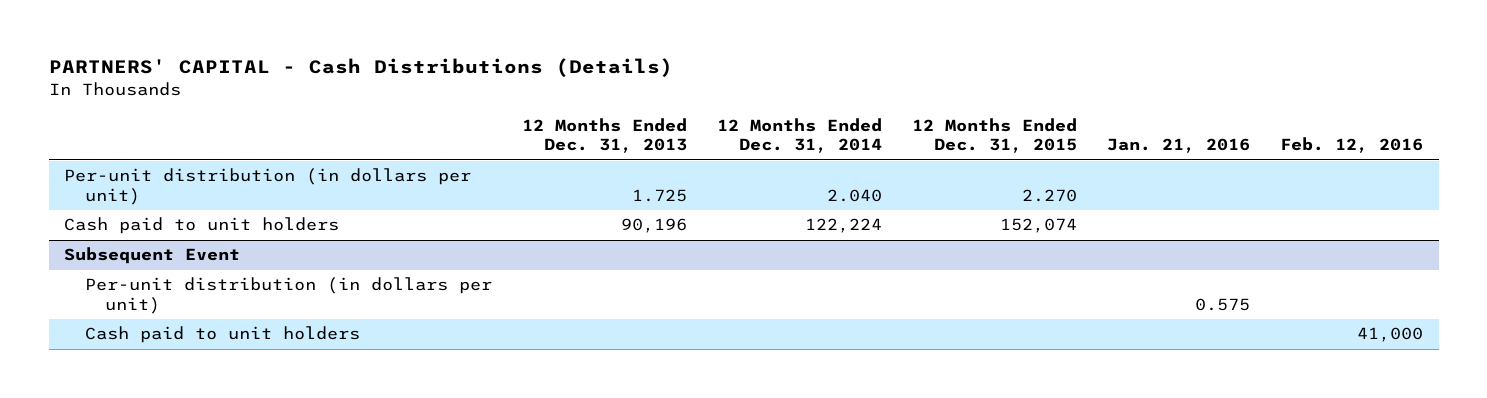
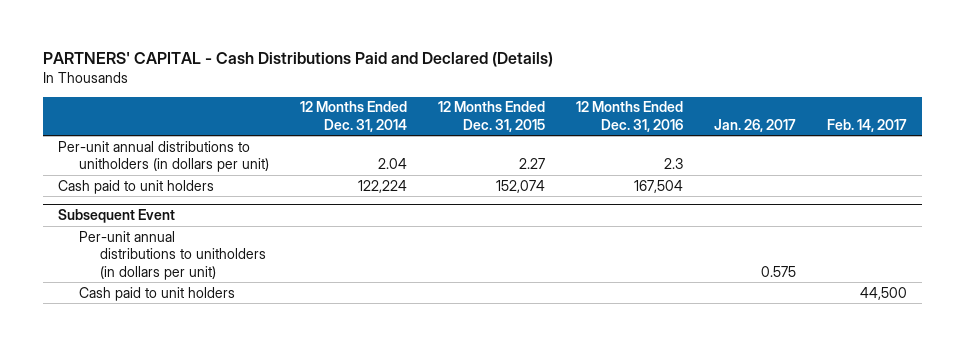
[48,58,673,78] PARTNERS' CAPITAL - Cash Distributions (Details) -> [42,52,553,68] PARTNERS' CAPITAL - Cash Distributions Paid and Declared (Details)
[521,117,687,154] 12 Months Ended Dec. 31, 2013 -> none
[1107,138,1251,154] Jan. 21, 2016 -> none
[1280,137,1424,154] Feb. 12, 2016 -> none
none -> [575,101,683,132] 12 Months Ended Dec. 31, 2016
none -> [713,118,796,132] Jan. 26, 2017
none -> [826,118,907,132] Feb. 14, 2017
[63,168,471,205] Per-unit distribution (in dollars per unit) -> [58,140,270,173] Per-unit annual distributions to unitholders (in dollars per unit)
[826,188,882,202] 2.040 -> [378,158,408,170] 2.04
[1022,188,1078,202] 2.270 -> [519,158,546,170] 2.27
[84,277,492,314] Per-unit distribution (in dollars per unit) -> [79,230,267,280] Per-unit annual distributions to unitholders (in dollars per unit)

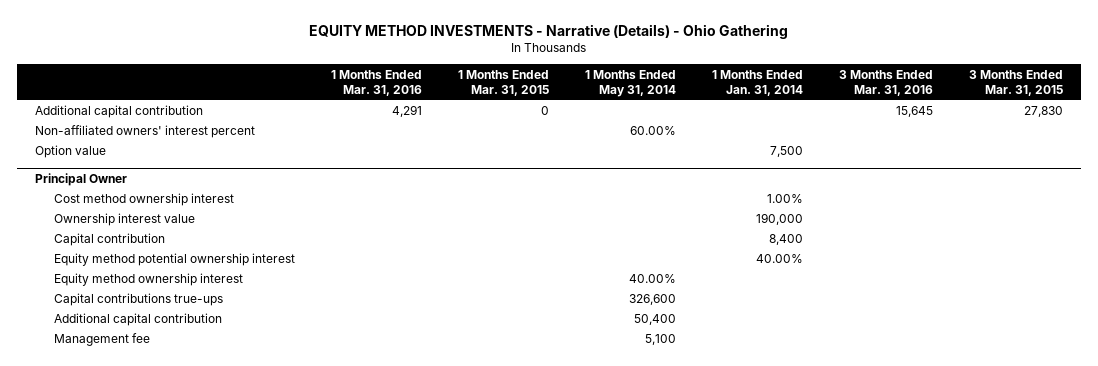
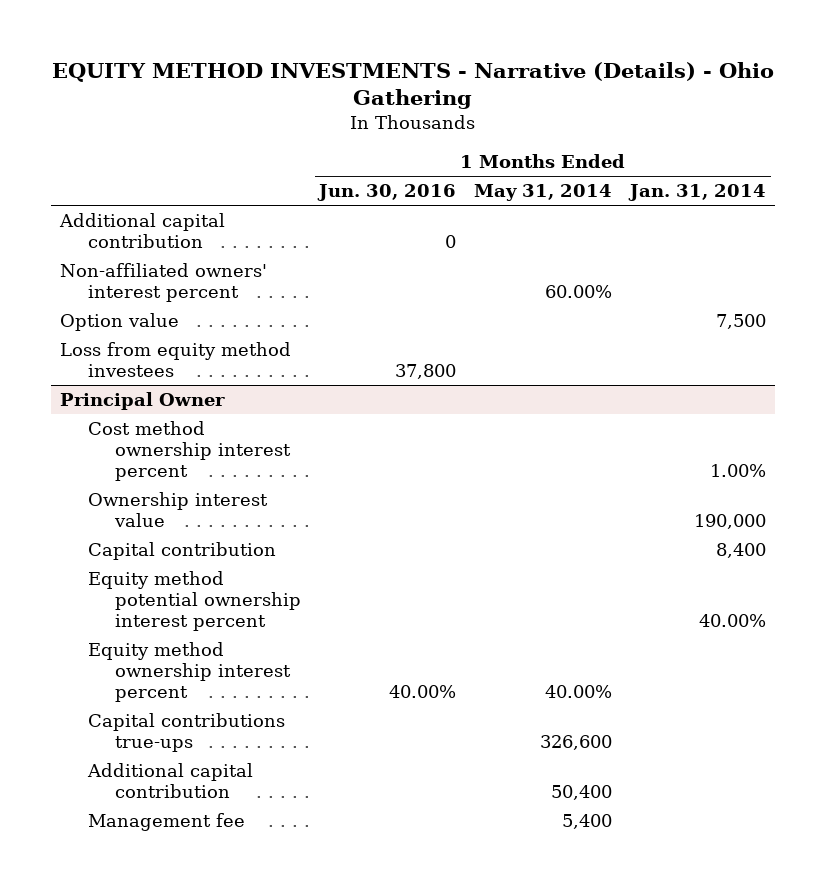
[330,69,422,96] 1 Months Ended Mar. 31, 2016 -> none
[457,69,549,96] 1 Months Ended Mar. 31, 2015 -> none
[838,69,933,96] 3 Months Ended Mar. 31, 2016 -> none
[968,69,1063,96] 3 Months Ended Mar. 31, 2015 -> none
none -> [317,184,457,202] Jun. 30, 2016
none -> [59,342,291,377] Loss from equity method investees
[53,193,234,207] Cost method ownership interest -> [87,421,292,481] Cost method ownership interest percent
[53,253,295,267] Equity method potential ownership interest -> [87,571,302,631] Equity method potential ownership interest percent
[53,273,243,287] Equity method ownership interest -> [87,642,292,702] Equity method ownership interest percent
[644,334,676,346] 5,100 -> [562,814,613,830] 5,400

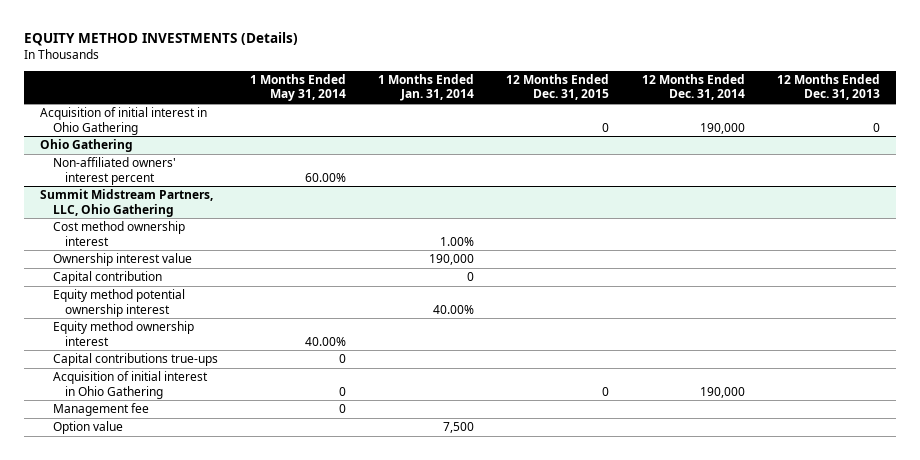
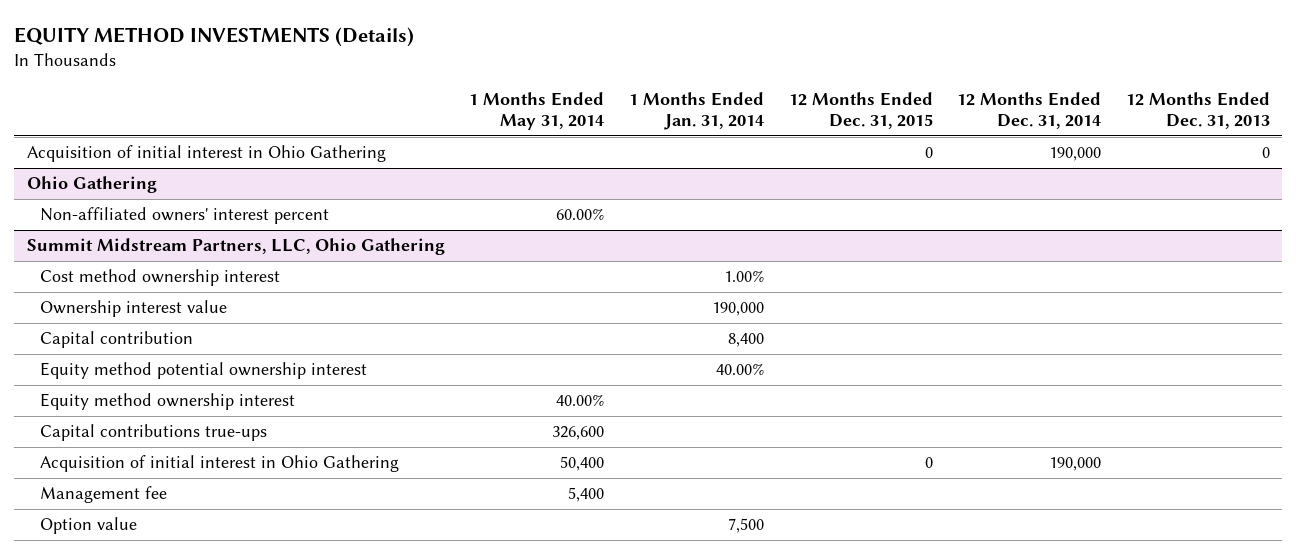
[467,272,475,282] 0 -> [727,333,764,348] 8,400
[338,354,346,364] 0 -> [552,426,605,441] 326,600
[338,386,346,396] 0 -> [560,456,605,472] 50,400
[338,404,346,414] 0 -> [568,487,605,503] 5,400

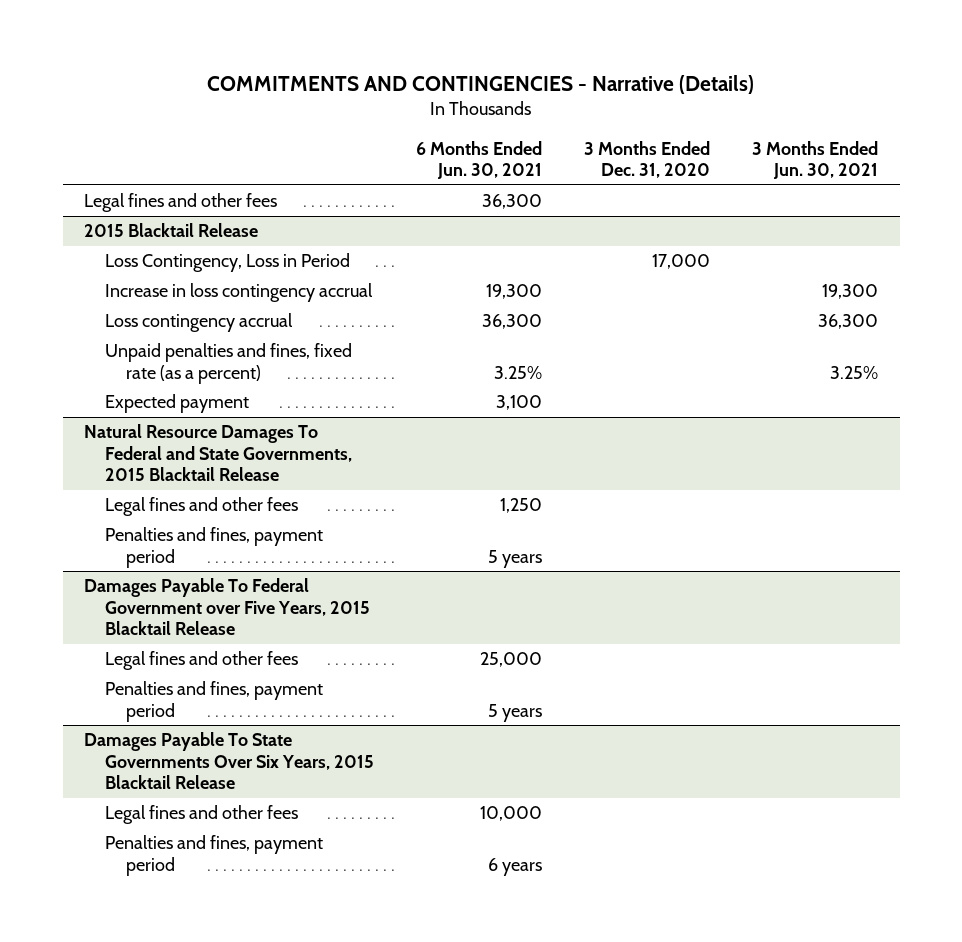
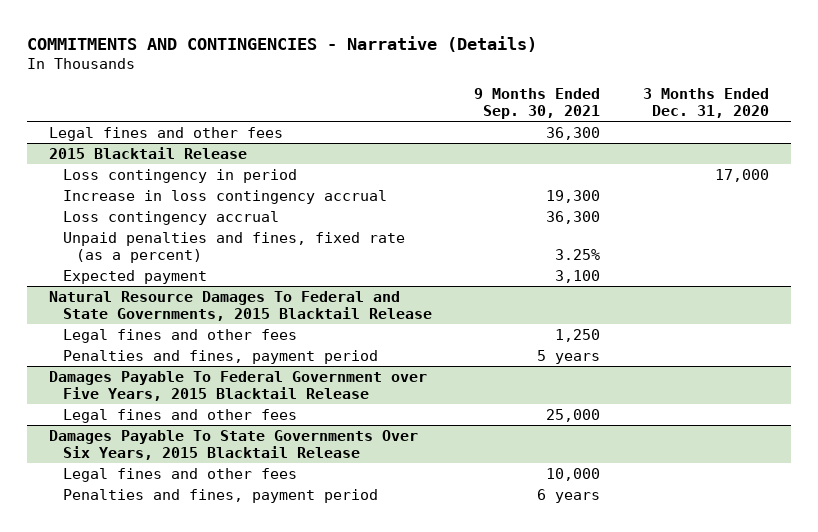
[416,140,543,180] 6 Months Ended Jun. 30, 2021 -> none
[752,140,879,180] 3 Months Ended Jun. 30, 2021 -> none
none -> [474,88,601,119] 9 Months Ended Sep. 30, 2021
[105,253,351,273] Loss Contingency, Loss in Period -> [62,168,297,183] Loss contingency in period
[105,681,324,722] Penalties and fines, payment period -> none

